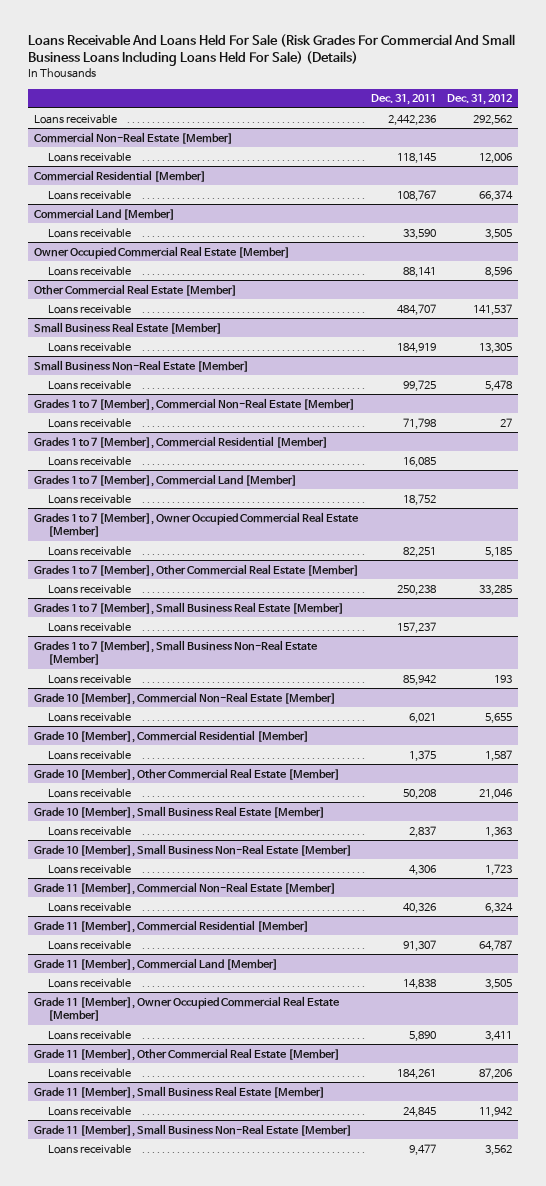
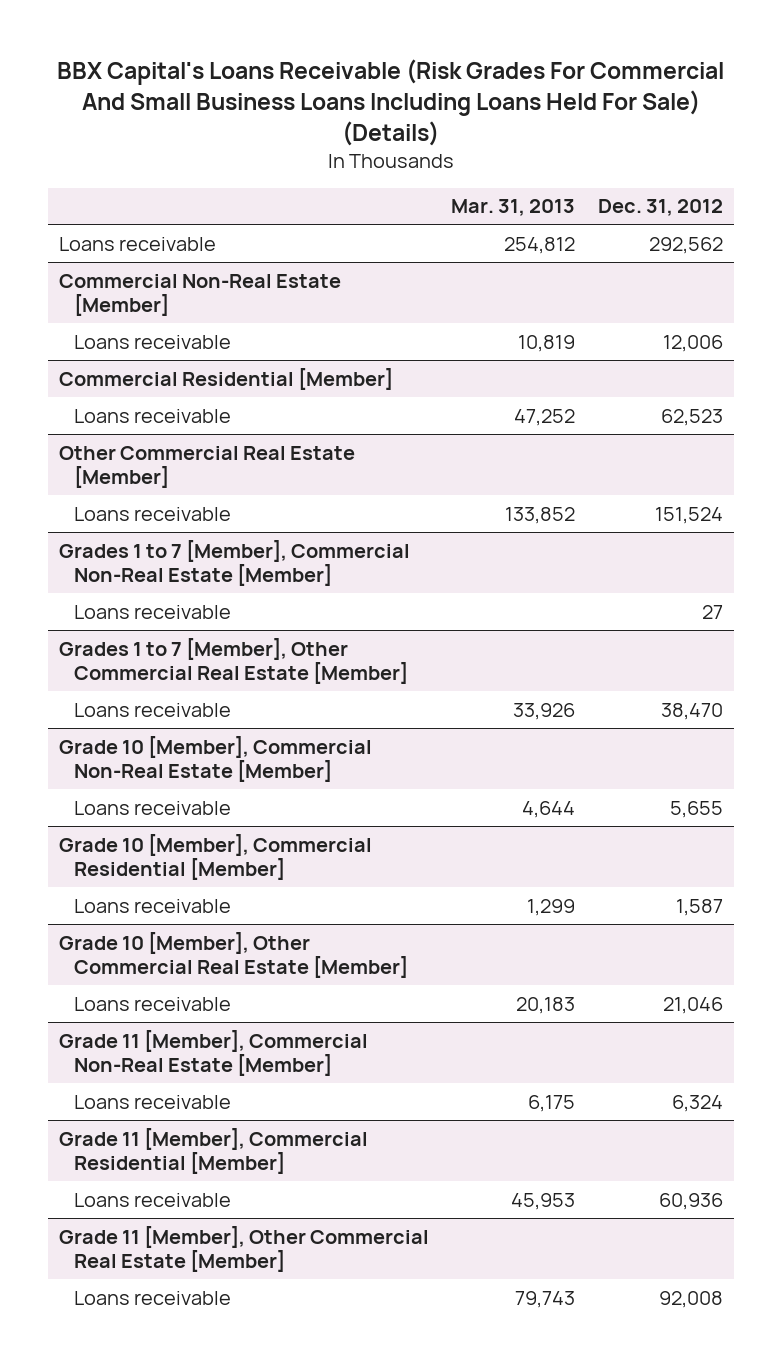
[27,34,515,67] Loans Receivable And Loans Held For Sale (Risk Grades For Commercial And Small Business Loans Including Loans Held For Sale) (Details) -> [56,58,724,146] BBX Capital's Loans Receivable (Risk Grades For Commercial And Small Business Loans Including Loans Held For Sale) (Details)
[370,94,436,106] Dec. 31, 2011 -> none
none -> [451,199,576,217] Mar. 31, 2013
[33,207,175,220] Commercial Land [Member] -> none
[47,227,131,238] Loans receivable -> none
[33,245,290,259] Owner Occupied Commercial Real Estate [Member] -> none
[47,265,131,276] Loans receivable -> none
[479,189,514,201] 66,374 -> [660,408,723,426] 62,523
[33,321,222,334] Small Business Real Estate [Member] -> none
[47,341,131,352] Loans receivable -> none
[33,359,249,372] Small Business Non-Real Estate [Member] -> none
[47,379,131,390] Loans receivable -> none
[473,303,513,315] 141,537 -> [654,506,723,524] 151,524
[33,435,328,449] Grades 1 to 7 [Member], Commercial Residential [Member] -> none
[47,455,131,466] Loans receivable -> none
[33,473,297,487] Grades 1 to 7 [Member], Commercial Land [Member] -> none
[47,493,131,504] Loans receivable -> none
[33,511,359,538] Grades 1 to 7 [Member], Owner Occupied Commercial Real Estate [Member] -> none
[47,545,131,556] Loans receivable -> none
[33,601,344,615] Grades 1 to 7 [Member], Small Business Real Estate [Member] -> none
[47,621,131,632] Loans receivable -> none
[33,639,318,666] Grades 1 to 7 [Member], Small Business Non-Real Estate [Member] -> none
[47,673,131,684] Loans receivable -> none
[479,584,513,595] 33,285 -> [660,702,723,720] 38,470
[33,805,325,819] Grade 10 [Member], Small Business Real Estate [Member] -> none
[47,825,131,836] Loans receivable -> none
[33,843,352,857] Grade 10 [Member], Small Business Non-Real Estate [Member] -> none
[47,863,131,874] Loans receivable -> none
[33,957,278,971] Grade 11 [Member], Commercial Land [Member] -> none
[47,977,131,988] Loans receivable -> none
[33,995,340,1022] Grade 11 [Member], Owner Occupied Commercial Real Estate [Member] -> none
[47,1029,131,1040] Loans receivable -> none
[479,939,513,951] 64,787 -> [658,1192,723,1210] 60,936
[33,1085,325,1099] Grade 11 [Member], Small Business Real Estate [Member] -> none
[47,1105,131,1116] Loans receivable -> none
[33,1123,352,1137] Grade 11 [Member], Small Business Non-Real Estate [Member] -> none
[47,1143,131,1154] Loans receivable -> none
[479,1067,513,1079] 87,206 -> [658,1290,723,1308] 92,008

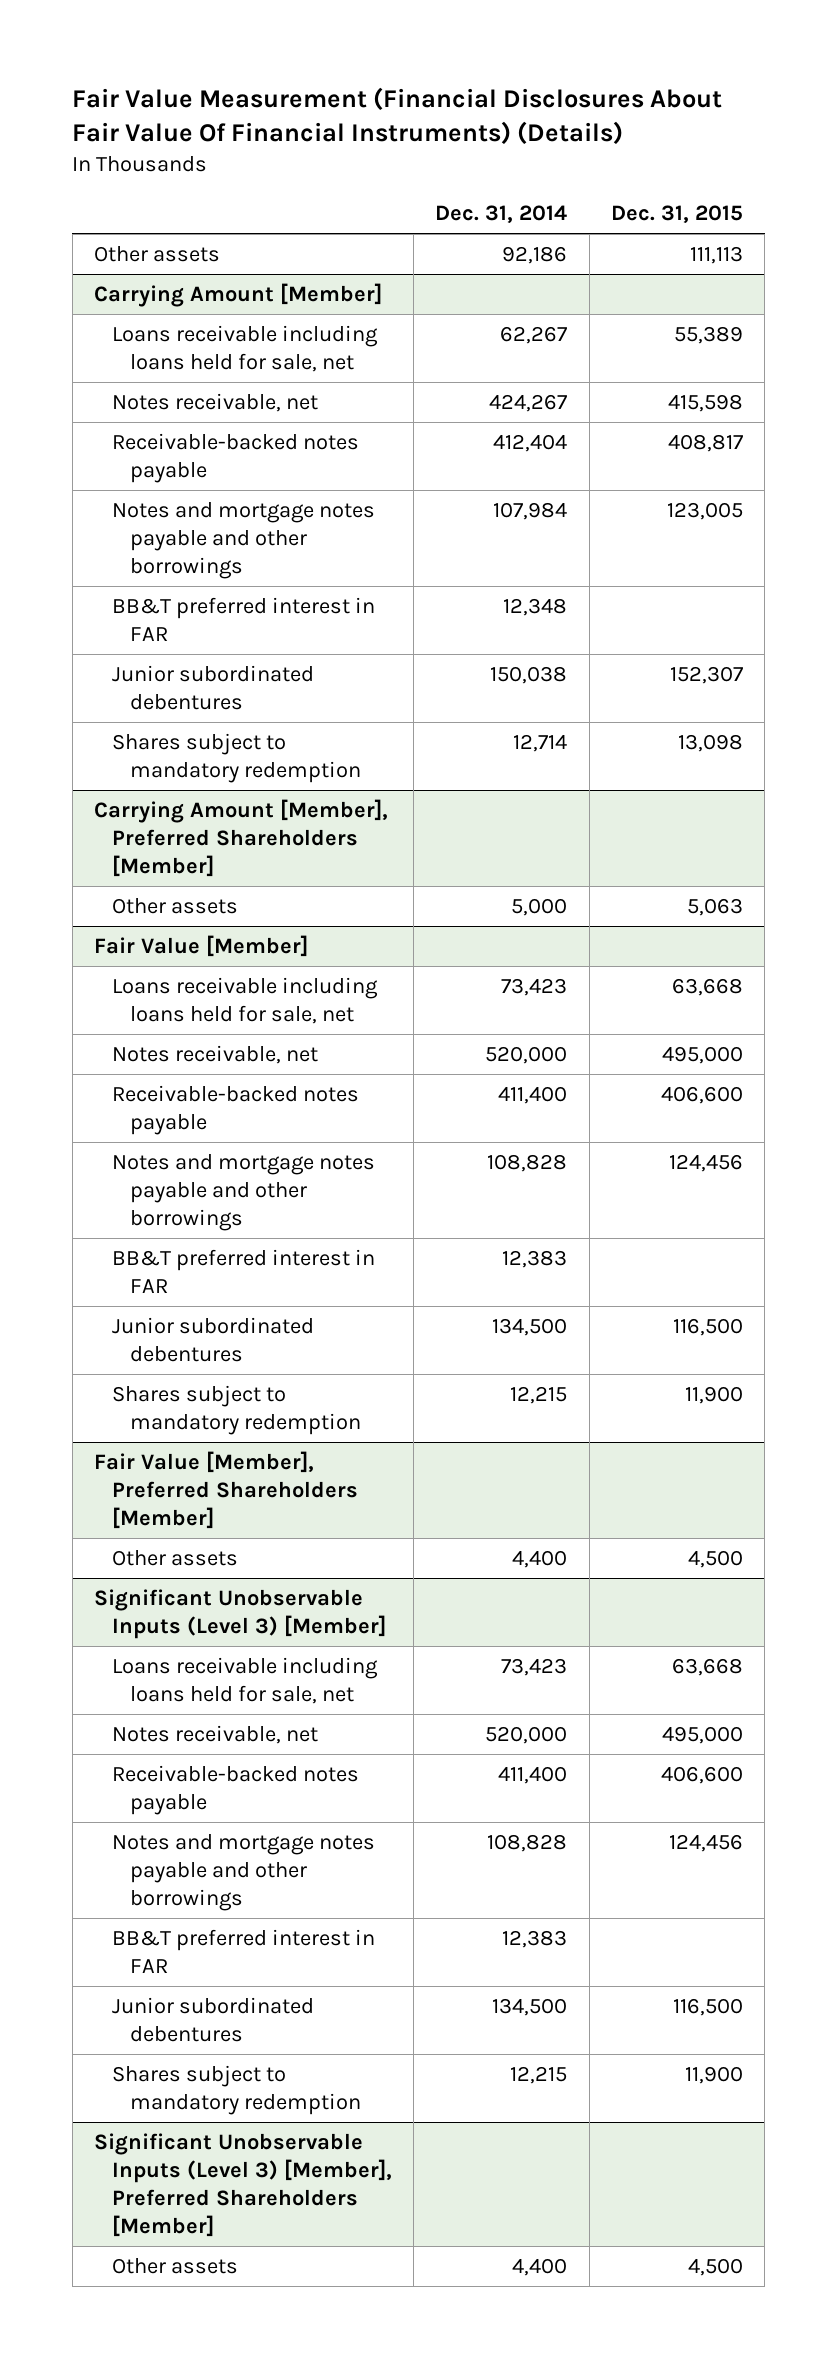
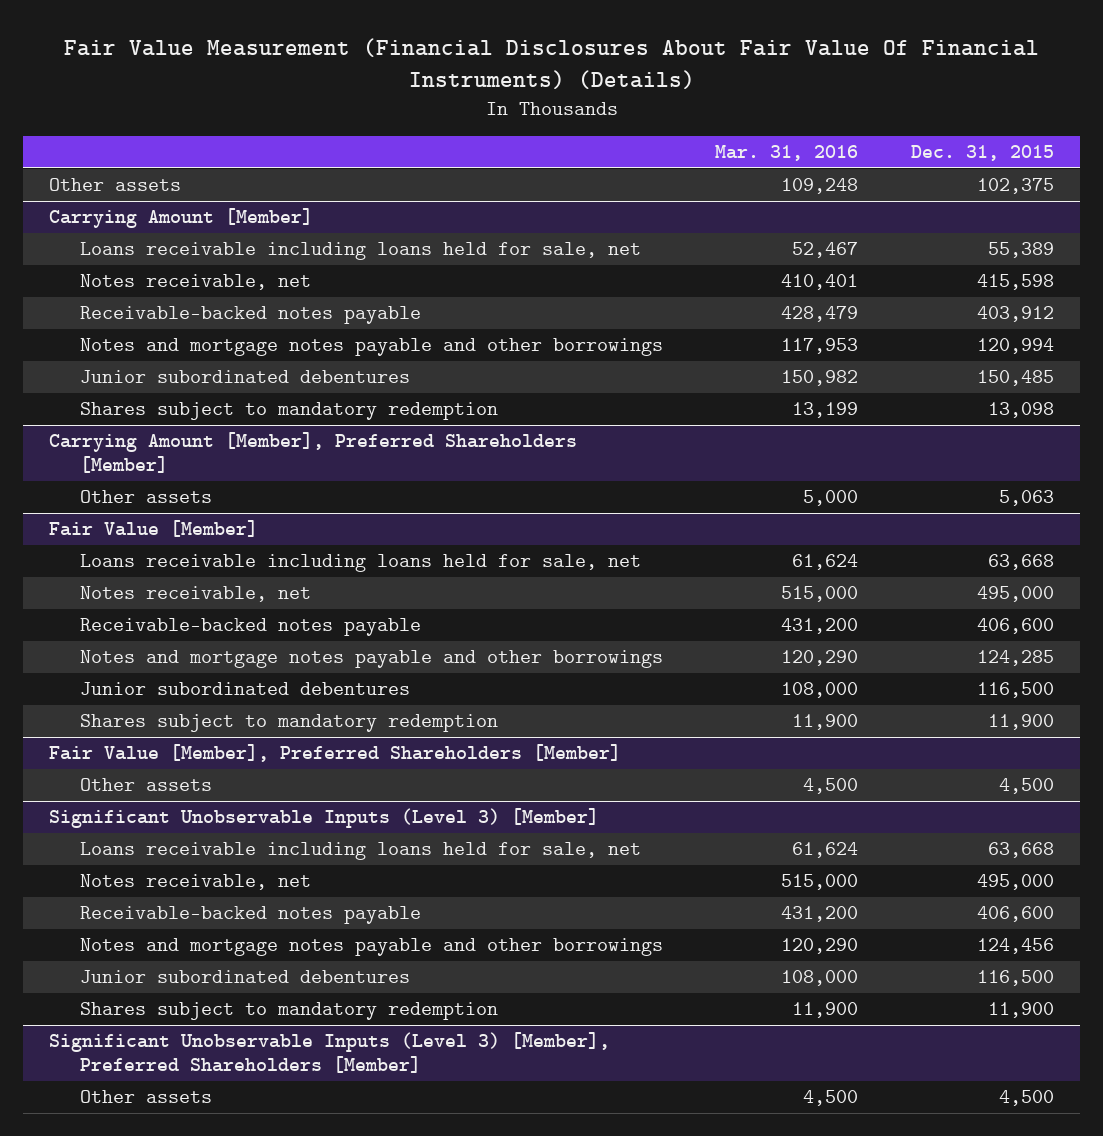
[435,205,568,224] Dec. 31, 2014 -> none
none -> [715,145,859,162] Mar. 31, 2016
[689,245,743,264] 111,113 -> [977,178,1055,195] 102,375
[112,596,376,642] BB&T preferred interest in FAR -> none
[667,433,743,452] 408,817 -> [977,306,1055,323] 403,912
[666,501,743,520] 123,005 -> [977,338,1055,355] 120,994
[669,665,743,684] 152,307 -> [977,370,1055,387] 150,485
[112,1248,376,1294] BB&T preferred interest in FAR -> none
[668,1153,743,1172] 124,456 -> [977,650,1055,667] 124,285
[112,1928,376,1974] BB&T preferred interest in FAR -> none

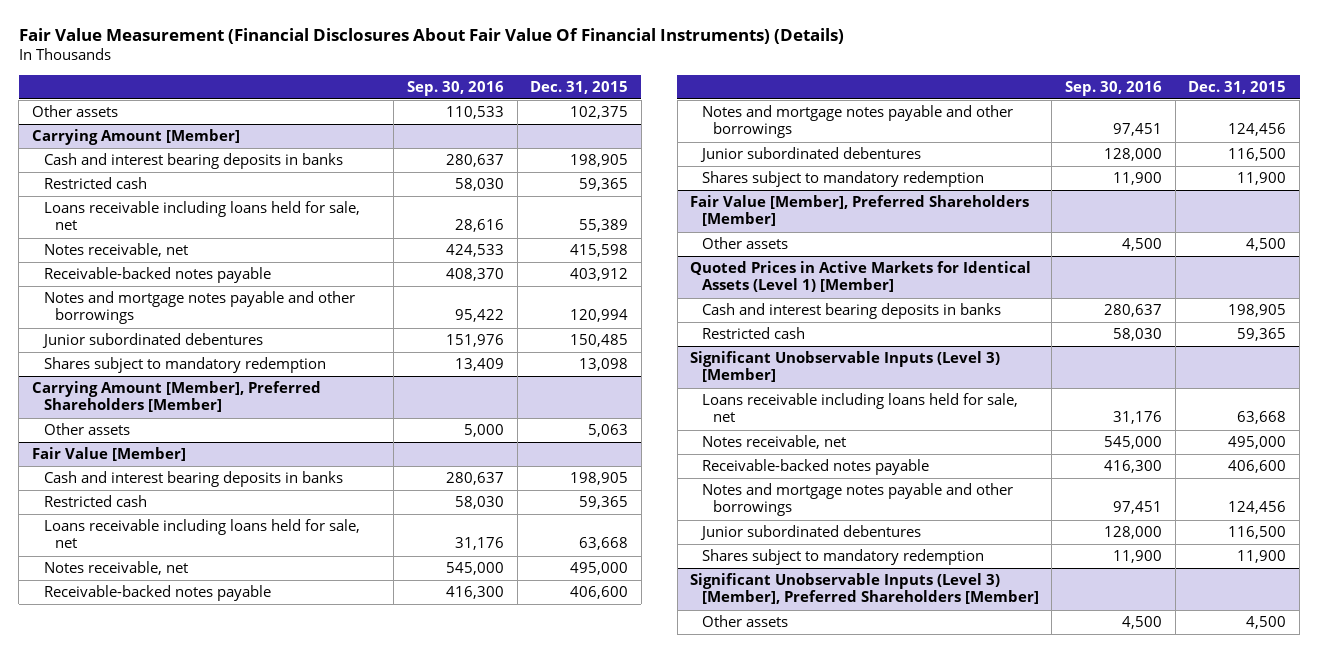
[715,145,859,162] Mar. 31, 2016 -> none
none -> [406,80,504,96] Sep. 30, 2016
none -> [43,153,343,170] Cash and interest bearing deposits in banks
none -> [43,177,147,190] Restricted cash
none -> [43,471,343,488] Cash and interest bearing deposits in banks
none -> [43,495,147,508] Restricted cash
[977,650,1055,667] 124,285 -> [1228,123,1287,137] 124,456
none -> [690,261,1032,293] Quoted Prices in Active Markets for Identical Assets (Level 1) [Member]
none -> [701,303,1001,320] Cash and interest bearing deposits in banks
none -> [701,327,805,340] Restricted cash

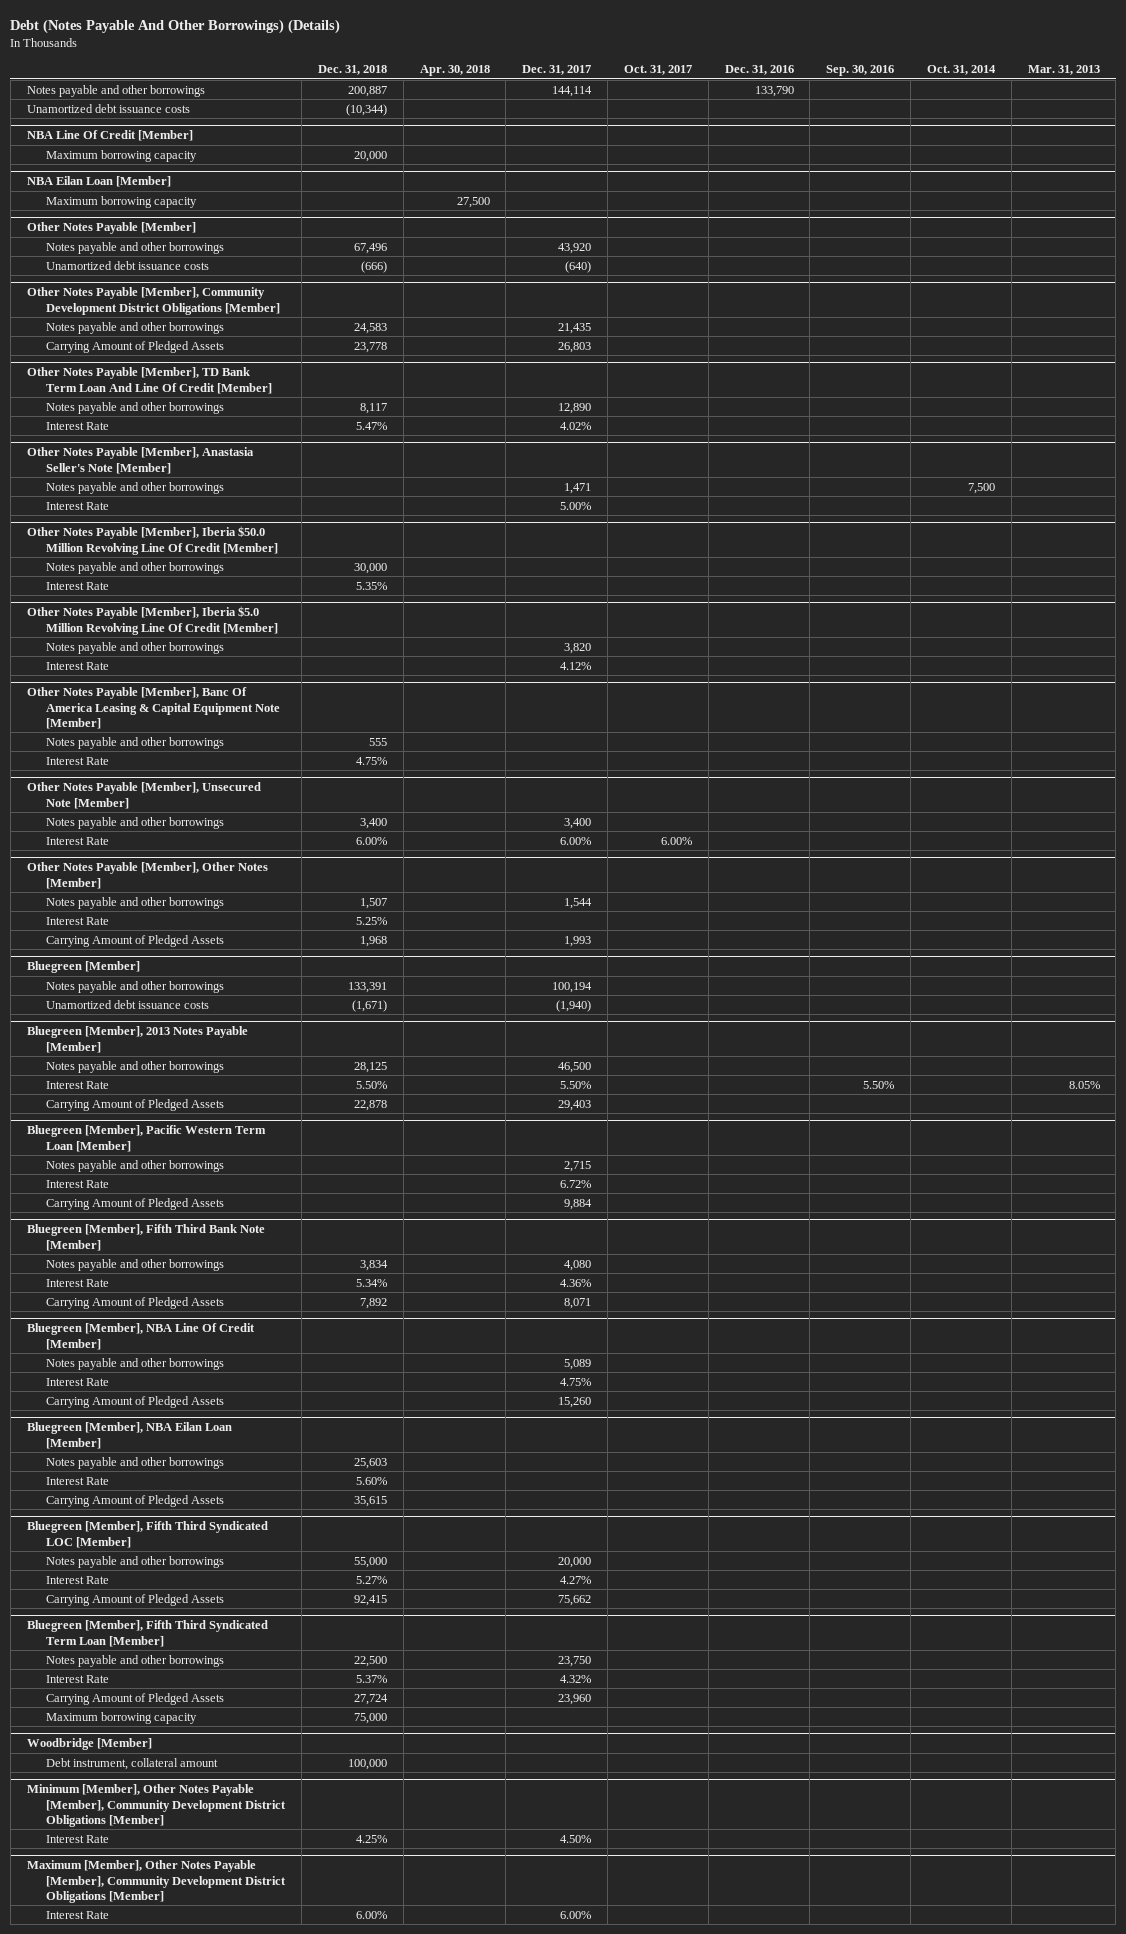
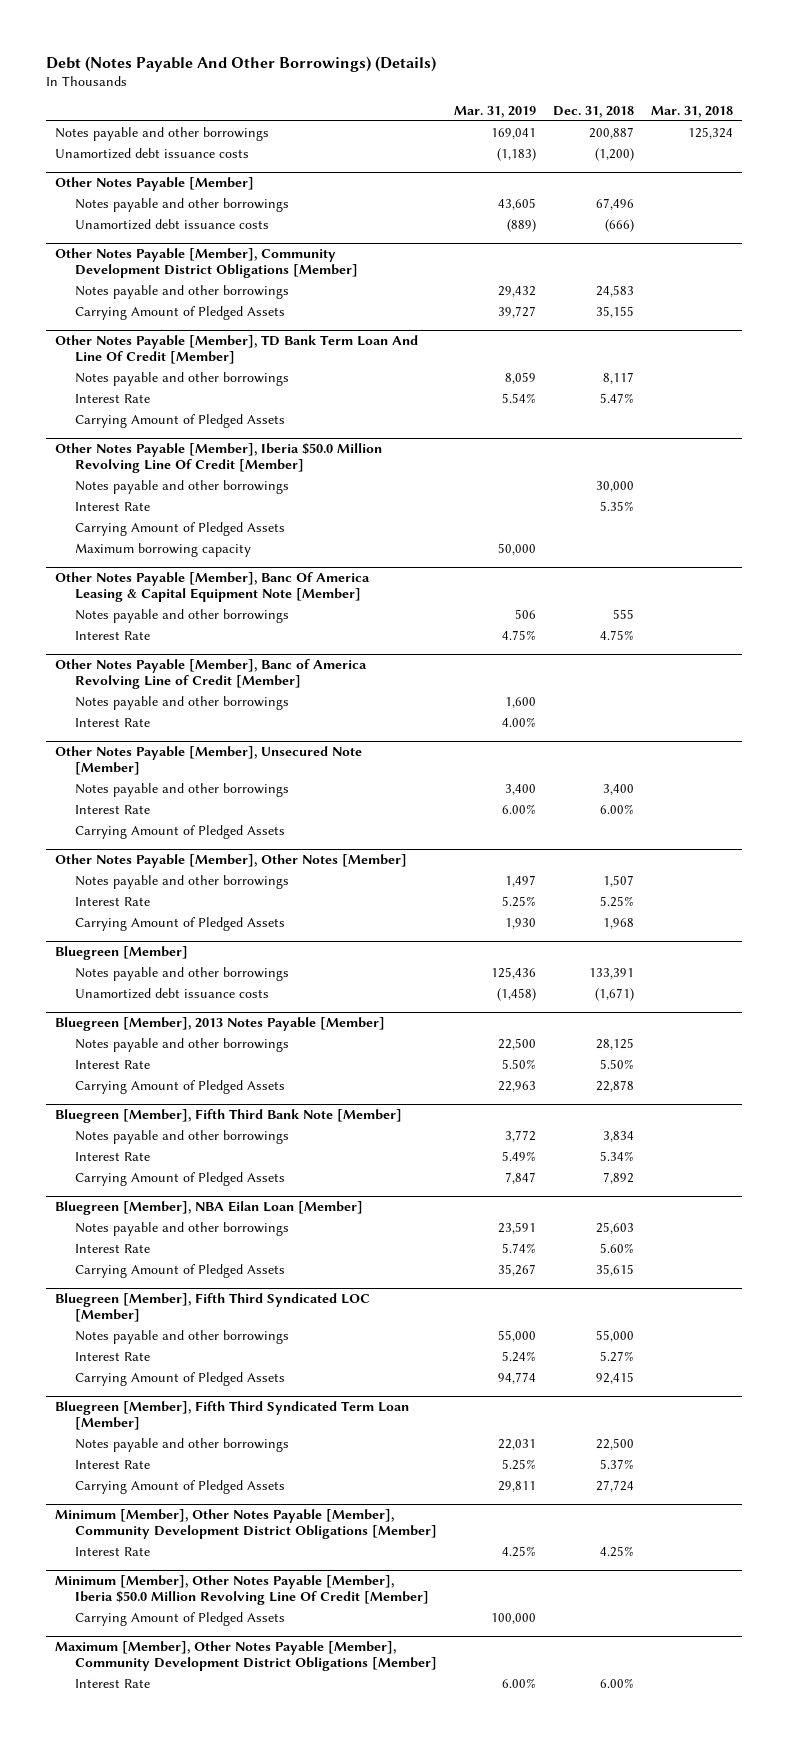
[419,65,490,77] Apr. 30, 2018 -> none
[522,65,592,76] Dec. 31, 2017 -> none
[623,65,692,76] Oct. 31, 2017 -> none
[724,65,794,76] Dec. 31, 2016 -> none
[826,65,895,77] Sep. 30, 2016 -> none
[926,65,996,76] Oct. 31, 2014 -> none
[1027,65,1100,76] Mar. 31, 2013 -> none
none -> [453,106,536,119] Mar. 31, 2019
none -> [651,106,734,119] Mar. 31, 2018
[26,130,193,142] NBA Line Of Credit [Member] -> none
[46,149,198,162] Maximum borrowing capacity -> none
[26,176,171,188] NBA Eilan Loan [Member] -> none
[46,195,198,208] Maximum borrowing capacity -> none
[345,103,387,116] (10,344) -> [595,147,635,161] (1,200)
[353,341,387,353] 23,778 -> [596,305,635,318] 35,155
[26,447,254,474] Other Notes Payable [Member], Anastasia Seller's Note [Member] -> none
[46,481,225,494] Notes payable and other borrowings -> none
[46,501,110,510] Interest Rate -> none
none -> [74,413,285,428] Carrying Amount of Pledged Assets
[26,606,279,635] Other Notes Payable [Member], Iberia $5.0 Million Revolving Line Of Credit [Member] -> none
[46,641,225,654] Notes payable and other borrowings -> none
[46,661,110,670] Interest Rate -> none
none -> [74,521,285,536] Carrying Amount of Pledged Assets
none -> [74,542,251,557] Maximum borrowing capacity
none -> [55,658,368,690] Other Notes Payable [Member], Banc of America Revolving Line of Credit [Member]
none -> [74,695,289,710] Notes payable and other borrowings
none -> [74,717,150,727] Interest Rate
none -> [74,824,285,839] Carrying Amount of Pledged Assets
[26,1125,266,1152] Bluegreen [Member], Pacific Western Term Loan [Member] -> none
[46,1159,225,1172] Notes payable and other borrowings -> none
[46,1179,110,1188] Interest Rate -> none
[46,1197,225,1210] Carrying Amount of Pledged Assets -> none
[26,1323,255,1350] Bluegreen [Member], NBA Line Of Credit [Member] -> none
[46,1357,225,1370] Notes payable and other borrowings -> none
[46,1377,110,1386] Interest Rate -> none
[46,1395,225,1408] Carrying Amount of Pledged Assets -> none
[46,1711,198,1724] Maximum borrowing capacity -> none
[26,1738,152,1751] Woodbridge [Member] -> none
[46,1757,219,1770] Debt instrument, collateral amount -> none
none -> [55,1574,429,1606] Minimum [Member], Other Notes Payable [Member], Iberia $50.0 Million Revolving Line Of Credit [Member]
none -> [74,1611,285,1626] Carrying Amount of Pledged Assets

